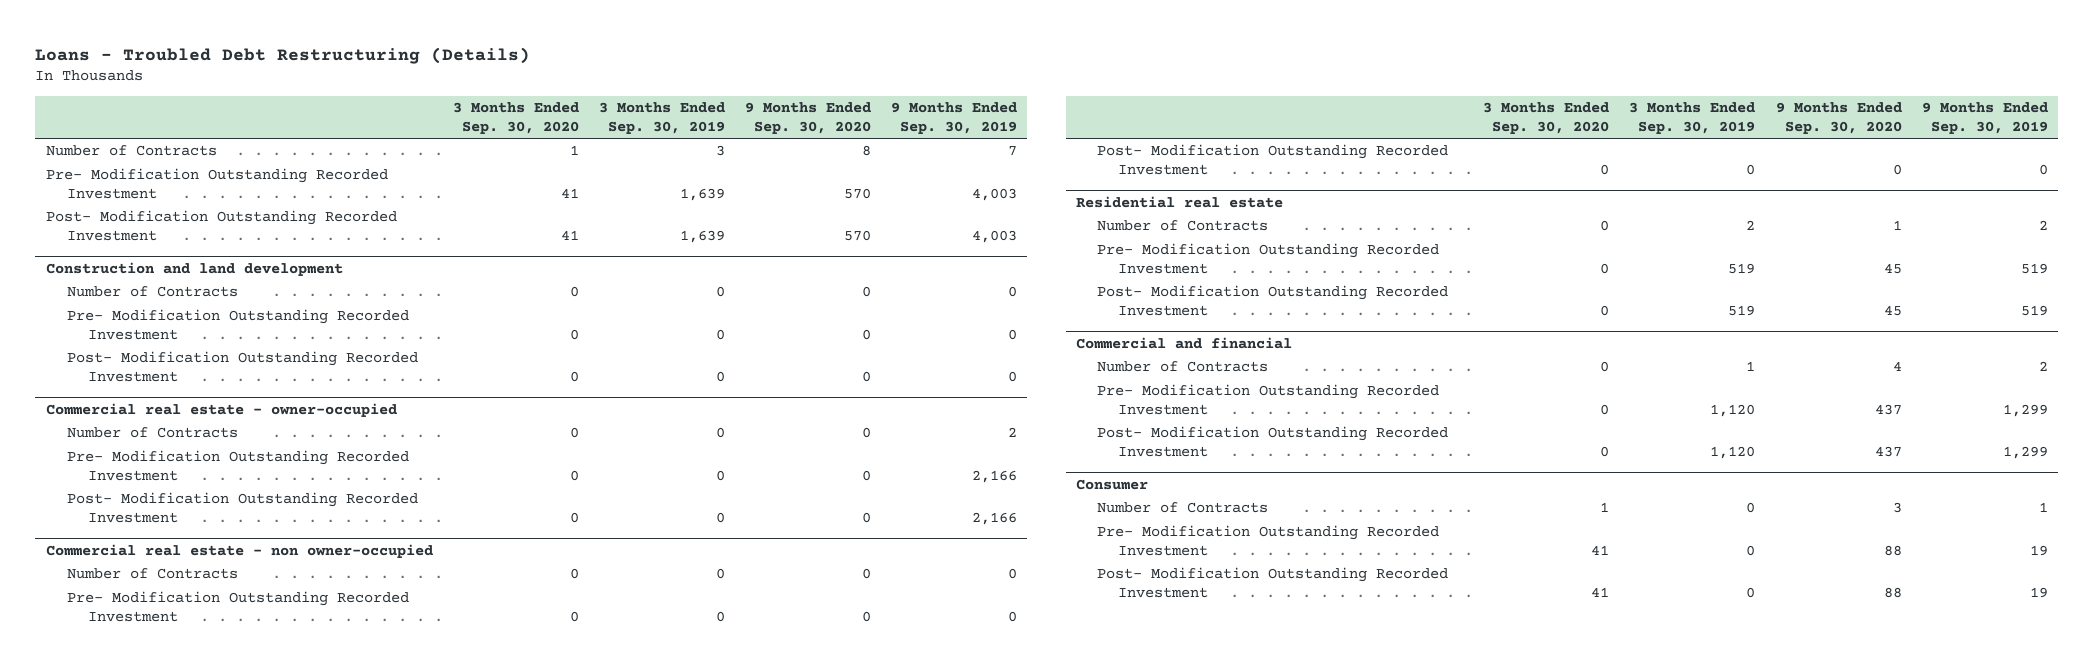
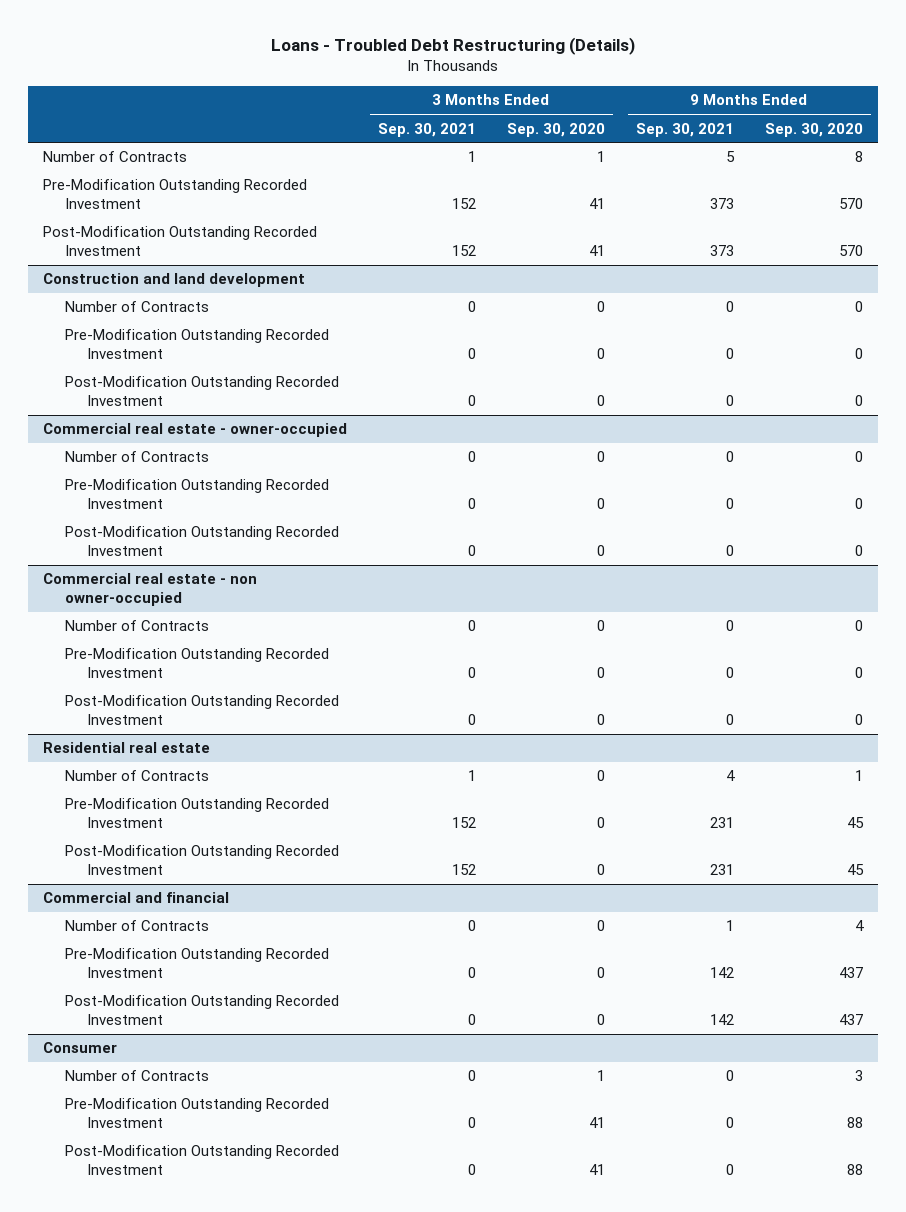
[598,102,725,134] 3 Months Ended Sep. 30, 2019 -> none
[891,102,1018,134] 9 Months Ended Sep. 30, 2019 -> none
none -> [377,122,476,137] Sep. 30, 2021
none -> [635,122,734,137] Sep. 30, 2021
[45,168,388,199] Pre- Modification Outstanding Recorded Investment -> [43,179,308,210] Pre-Modification Outstanding Recorded Investment
[45,210,397,241] Post- Modification Outstanding Recorded Investment -> [43,226,318,257] Post-Modification Outstanding Recorded Investment
[66,309,409,340] Pre- Modification Outstanding Recorded Investment -> [64,329,329,360] Pre-Modification Outstanding Recorded Investment
[66,351,418,382] Post- Modification Outstanding Recorded Investment -> [64,376,339,407] Post-Modification Outstanding Recorded Investment
[66,450,409,481] Pre- Modification Outstanding Recorded Investment -> [64,479,329,510] Pre-Modification Outstanding Recorded Investment
[66,492,418,523] Post- Modification Outstanding Recorded Investment -> [64,526,339,557] Post-Modification Outstanding Recorded Investment
[66,591,409,622] Pre- Modification Outstanding Recorded Investment -> [64,648,329,679] Pre-Modification Outstanding Recorded Investment
[1097,144,1449,175] Post- Modification Outstanding Recorded Investment -> [64,695,339,726] Post-Modification Outstanding Recorded Investment
[1097,243,1440,274] Pre- Modification Outstanding Recorded Investment -> [64,798,329,829] Pre-Modification Outstanding Recorded Investment
[1097,285,1449,316] Post- Modification Outstanding Recorded Investment -> [64,845,339,876] Post-Modification Outstanding Recorded Investment
[1097,384,1440,415] Pre- Modification Outstanding Recorded Investment -> [64,948,329,979] Pre-Modification Outstanding Recorded Investment
[1097,426,1449,457] Post- Modification Outstanding Recorded Investment -> [64,995,339,1026] Post-Modification Outstanding Recorded Investment
[1097,525,1440,556] Pre- Modification Outstanding Recorded Investment -> [64,1098,329,1129] Pre-Modification Outstanding Recorded Investment
[1097,567,1449,598] Post- Modification Outstanding Recorded Investment -> [64,1145,339,1176] Post-Modification Outstanding Recorded Investment

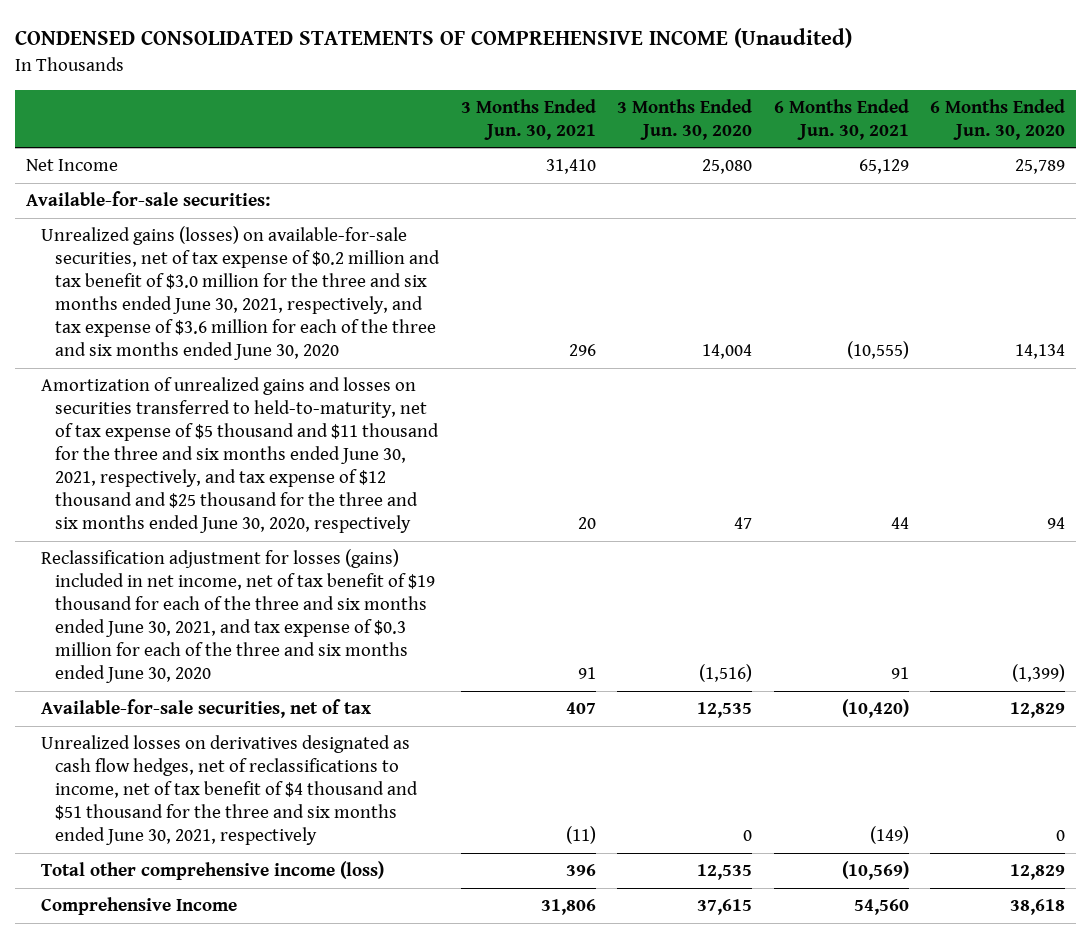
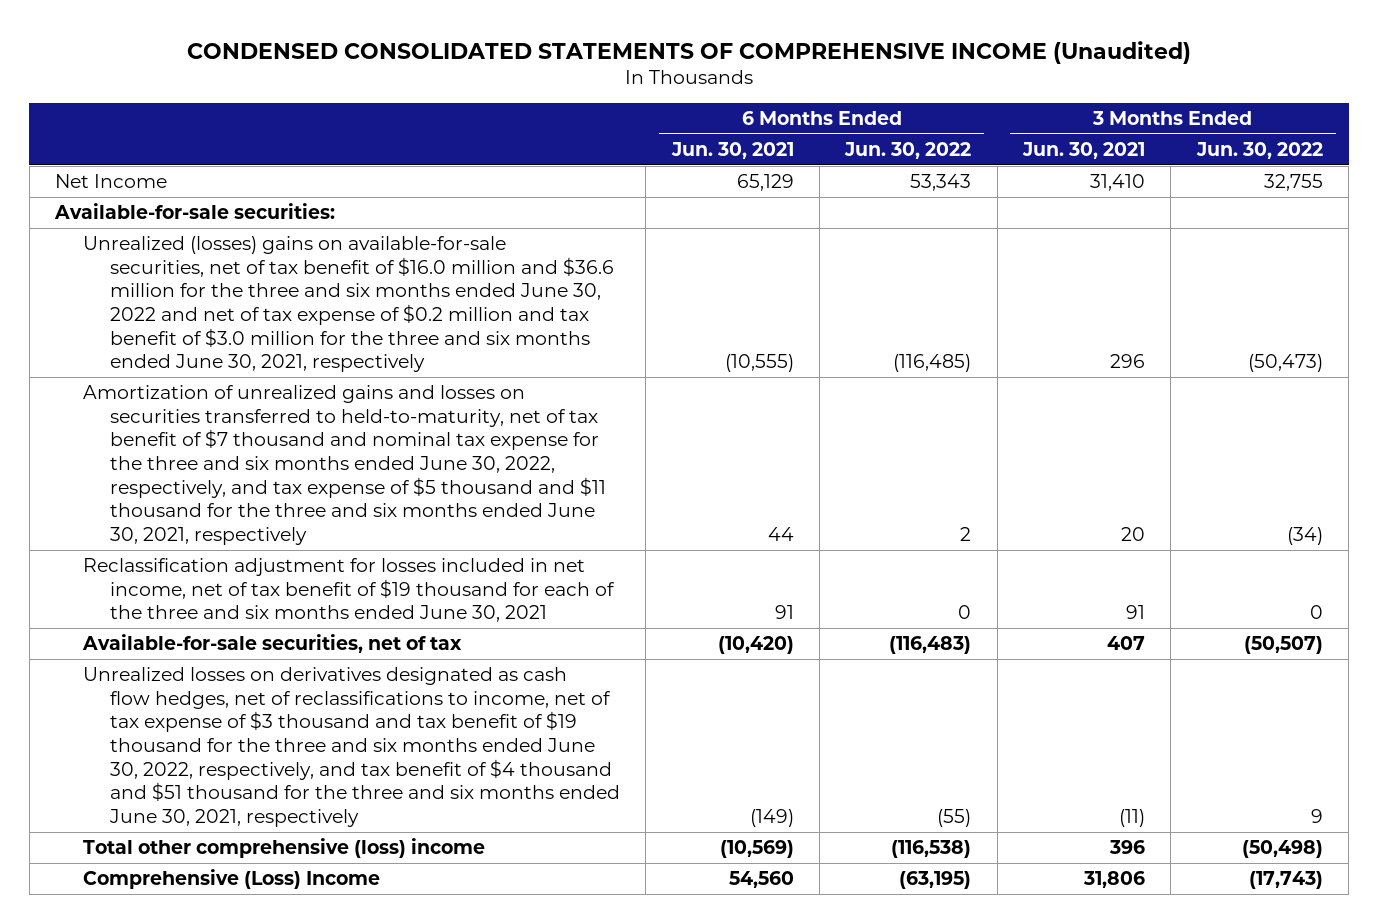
[617,99,753,141] 3 Months Ended Jun. 30, 2020 -> none
[930,99,1066,141] 6 Months Ended Jun. 30, 2020 -> none
none -> [844,141,972,159] Jun. 30, 2022
none -> [1195,141,1323,159] Jun. 30, 2022
[40,226,441,361] Unrealized gains (losses) on available-for-sale securities, net of tax expense of $0.2 million and tax benefit of $3.0 million for the three and six months ended June 30, 2021, respectively, and tax expense of $3.6 million for each of the three and six months ended June 30, 2020 -> [82,236,615,373] Unrealized (losses) gains on available-for-sale securities, net of tax benefit of $16.0 million and $36.6 million for the three and six months ended June 30, 2022 and net of tax expense of $0.2 million and tax benefit of $3.0 million for the three and six months ended June 30, 2021, respectively
[40,377,440,534] Amortization of unrealized gains and losses on securities transferred to held-to-maturity, net of tax expense of $5 thousand and $11 thousand for the three and six months ended June 30, 2021, respectively, and tax expense of $12 thousand and $25 thousand for the three and six months ended June 30, 2020, respectively -> [82,385,607,546] Amortization of unrealized gains and losses on securities transferred to held-to-maturity, net of tax benefit of $7 thousand and nominal tax expense for the three and six months ended June 30, 2022, respectively, and tax expense of $5 thousand and $11 thousand for the three and six months ended June 30, 2021, respectively
[40,549,436,684] Reclassification adjustment for losses (gains) included in net income, net of tax benefit of $19 thousand for each of the three and six months ended June 30, 2021, and tax expense of $0.3 million for each of the three and six months ended June 30, 2020 -> [82,558,616,623] Reclassification adjustment for losses included in net income, net of tax benefit of $19 thousand for each of the three and six months ended June 30, 2021
[40,735,419,846] Unrealized losses on derivatives designated as cash flow hedges, net of reclassifications to income, net of tax benefit of $4 thousand and $51 thousand for the three and six months ended June 30, 2021, respectively -> [82,667,621,828] Unrealized losses on derivatives designated as cash flow hedges, net of reclassifications to income, net of tax expense of $3 thousand and tax benefit of $19 thousand for the three and six months ended June 30, 2022, respectively, and tax benefit of $4 thousand and $51 thousand for the three and six months ended June 30, 2021, respectively
[40,861,384,881] Total other comprehensive income (loss) -> [82,838,485,859] Total other comprehensive (loss) income
[40,897,237,916] Comprehensive Income -> [82,869,380,890] Comprehensive (Loss) Income

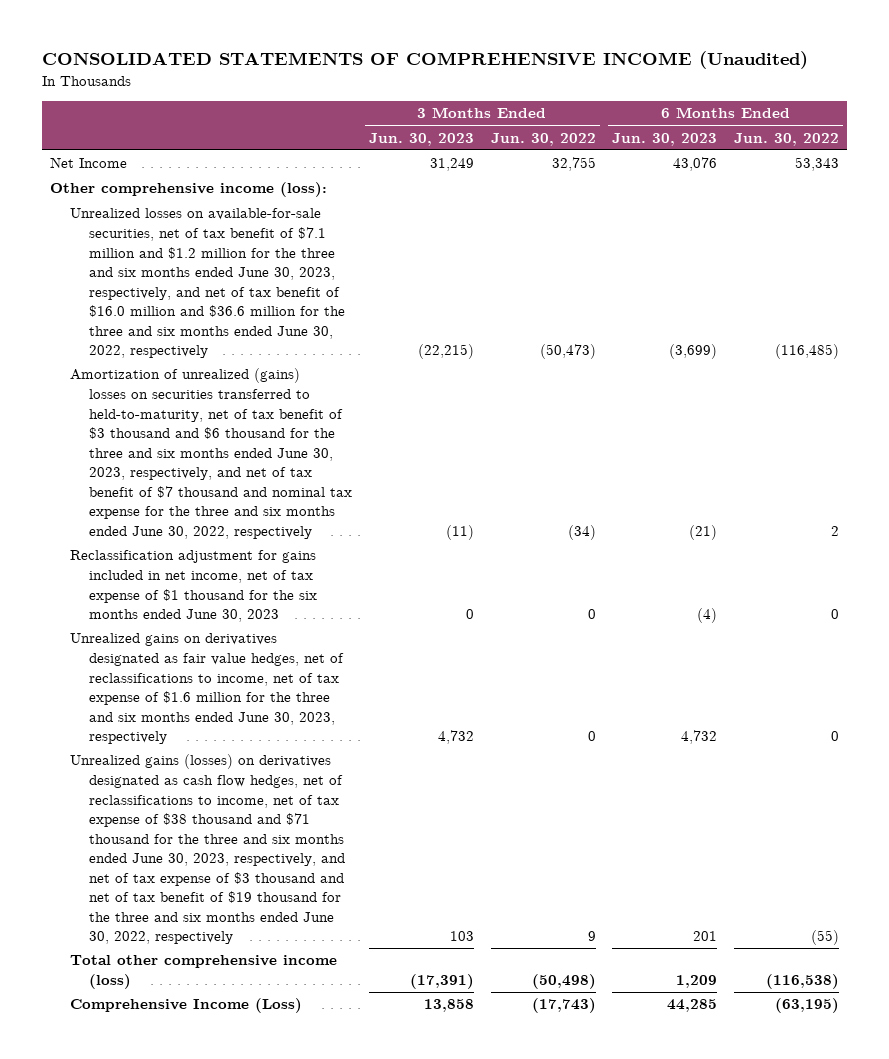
[186,40,1191,64] CONDENSED CONSOLIDATED STATEMENTS OF COMPREHENSIVE INCOME (Unaudited) -> [41,51,808,70] CONSOLIDATED STATEMENTS OF COMPREHENSIVE INCOME (Unaudited)
[670,141,794,159] Jun. 30, 2021 -> none
[1022,141,1146,159] Jun. 30, 2021 -> none
none -> [369,132,475,146] Jun. 30, 2023
none -> [612,132,718,146] Jun. 30, 2023
[53,203,335,220] Available-for-sale securities: -> none
[81,634,462,654] Available-for-sale securities, net of tax -> none
none -> [49,182,327,198] Other comprehensive income (loss):
[82,236,615,373] Unrealized (losses) gains on available-for-sale securities, net of tax benefit of $16.0 million and $36.6 million for the three and six months ended June 30, 2022 and net of tax expense of $0.2 million and tax benefit of $3.0 million for the three and six months ended June 30, 2021, respectively -> [69,208,346,359] Unrealized losses on available-for-sale securities, net of tax benefit of $7.1 million and $1.2 million for the three and six months ended June 30, 2023, respectively, and net of tax benefit of $16.0 million and $36.6 million for the three and six months ended June 30, 2022, respectively
[82,385,607,546] Amortization of unrealized gains and losses on securities transferred to held-to-maturity, net of tax benefit of $7 thousand and nominal tax expense for the three and six months ended June 30, 2022, respectively, and tax expense of $5 thousand and $11 thousand for the three and six months ended June 30, 2021, respectively -> [69,368,353,539] Amortization of unrealized (gains) losses on securities transferred to held-to-maturity, net of tax benefit of $3 thousand and $6 thousand for the three and six months ended June 30, 2023, respectively, and net of tax benefit of $7 thousand and nominal tax expense for the three and six months ended June 30, 2022, respectively
[82,558,616,623] Reclassification adjustment for losses included in net income, net of tax benefit of $19 thousand for each of the three and six months ended June 30, 2021 -> [69,550,318,623] Reclassification adjustment for gains included in net income, net of tax expense of $1 thousand for the six months ended June 30, 2023
none -> [69,633,345,745] Unrealized gains on derivatives designated as fair value hedges, net of reclassifications to income, net of tax expense of $1.6 million for the three and six months ended June 30, 2023, respectively
[82,667,621,828] Unrealized losses on derivatives designated as cash flow hedges, net of reclassifications to income, net of tax expense of $3 thousand and tax benefit of $19 thousand for the three and six months ended June 30, 2022, respectively, and tax benefit of $4 thousand and $51 thousand for the three and six months ended June 30, 2021, respectively -> [69,754,346,945] Unrealized gains (losses) on derivatives designated as cash flow hedges, net of reclassifications to income, net of tax expense of $38 thousand and $71 thousand for the three and six months ended June 30, 2023, respectively, and net of tax expense of $3 thousand and net of tax benefit of $19 thousand for the three and six months ended June 30, 2022, respectively
[82,838,485,859] Total other comprehensive (loss) income -> [69,955,337,990] Total other comprehensive income (loss)
[82,869,380,890] Comprehensive (Loss) Income -> [69,998,302,1014] Comprehensive Income (Loss)

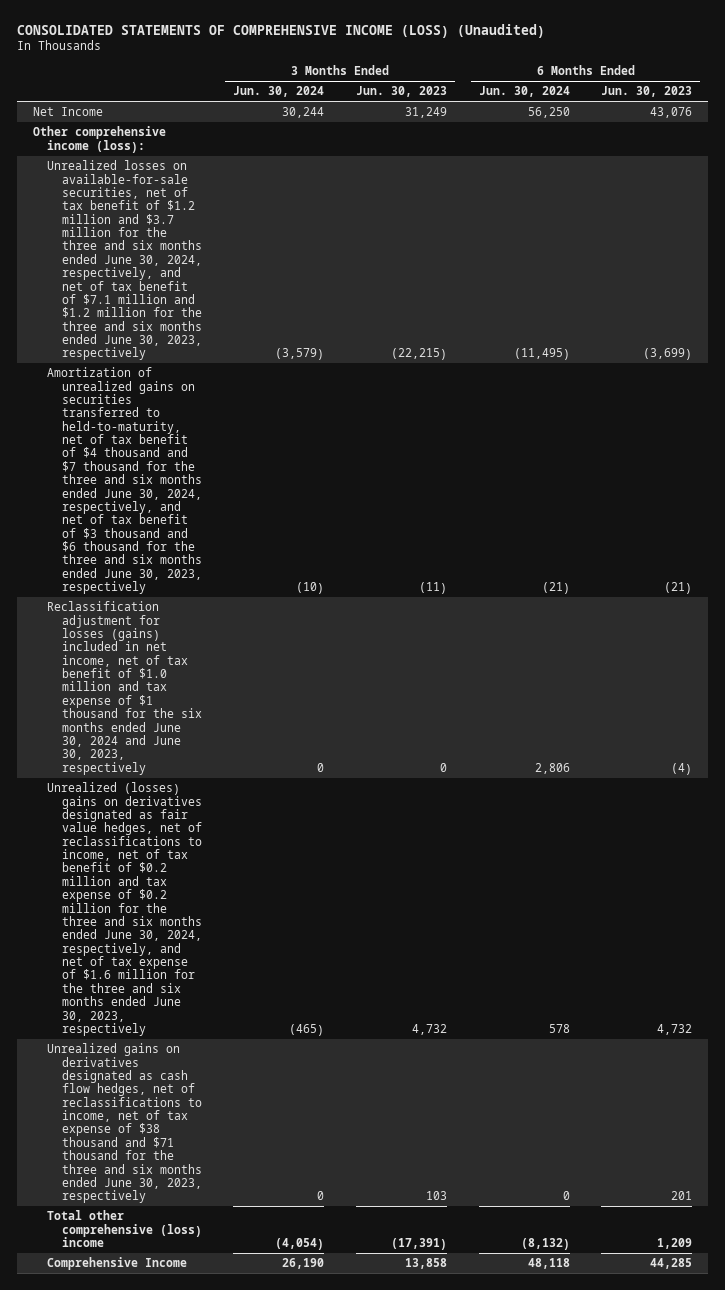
[41,51,808,70] CONSOLIDATED STATEMENTS OF COMPREHENSIVE INCOME (Unaudited) -> [16,23,545,38] CONSOLIDATED STATEMENTS OF COMPREHENSIVE INCOME (LOSS) (Unaudited)
[490,132,596,146] Jun. 30, 2022 -> none
[733,132,839,146] Jun. 30, 2022 -> none
none -> [233,86,325,98] Jun. 30, 2024
none -> [478,86,570,98] Jun. 30, 2024
[69,208,346,359] Unrealized losses on available-for-sale securities, net of tax benefit of $7.1 million and $1.2 million for the three and six months ended June 30, 2023, respectively, and net of tax benefit of $16.0 million and $36.6 million for the three and six months ended June 30, 2022, respectively -> [47,160,202,361] Unrealized losses on available-for-sale securities, net of tax benefit of $1.2 million and $3.7 million for the three and six months ended June 30, 2024, respectively, and net of tax benefit of $7.1 million and $1.2 million for the three and six months ended June 30, 2023, respectively
[69,368,353,539] Amortization of unrealized (gains) losses on securities transferred to held-to-maturity, net of tax benefit of $3 thousand and $6 thousand for the three and six months ended June 30, 2023, respectively, and net of tax benefit of $7 thousand and nominal tax expense for the three and six months ended June 30, 2022, respectively -> [47,367,202,595] Amortization of unrealized gains on securities transferred to held-to-maturity, net of tax benefit of $4 thousand and $7 thousand for the three and six months ended June 30, 2024, respectively, and net of tax benefit of $3 thousand and $6 thousand for the three and six months ended June 30, 2023, respectively
[69,550,318,623] Reclassification adjustment for gains included in net income, net of tax expense of $1 thousand for the six months ended June 30, 2023 -> [47,601,202,775] Reclassification adjustment for losses (gains) included in net income, net of tax benefit of $1.0 million and tax expense of $1 thousand for the six months ended June 30, 2024 and June 30, 2023, respectively
[69,633,345,745] Unrealized gains on derivatives designated as fair value hedges, net of reclassifications to income, net of tax expense of $1.6 million for the three and six months ended June 30, 2023, respectively -> [47,782,202,1037] Unrealized (losses) gains on derivatives designated as fair value hedges, net of reclassifications to income, net of tax benefit of $0.2 million and tax expense of $0.2 million for the three and six months ended June 30, 2024, respectively, and net of tax expense of $1.6 million for the three and six months ended June 30, 2023, respectively
[69,754,346,945] Unrealized gains (losses) on derivatives designated as cash flow hedges, net of reclassifications to income, net of tax expense of $38 thousand and $71 thousand for the three and six months ended June 30, 2023, respectively, and net of tax expense of $3 thousand and net of tax benefit of $19 thousand for the three and six months ended June 30, 2022, respectively -> [47,1043,202,1204] Unrealized gains on derivatives designated as cash flow hedges, net of reclassifications to income, net of tax expense of $38 thousand and $71 thousand for the three and six months ended June 30, 2023, respectively
[69,955,337,990] Total other comprehensive income (loss) -> [47,1210,202,1247] Total other comprehensive (loss) income
[69,998,302,1014] Comprehensive Income (Loss) -> [47,1257,188,1271] Comprehensive Income

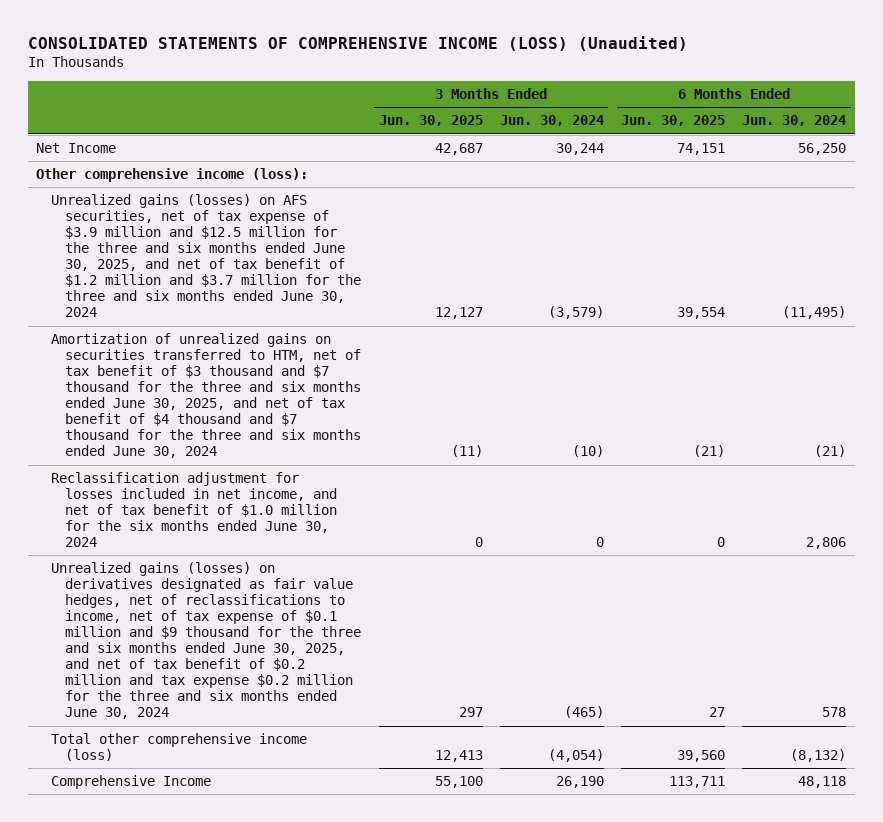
[355,86,447,98] Jun. 30, 2023 -> none
[601,86,693,98] Jun. 30, 2023 -> none
none -> [378,115,483,127] Jun. 30, 2025
none -> [621,115,726,127] Jun. 30, 2025
[47,1043,202,1204] Unrealized gains on derivatives designated as cash flow hedges, net of reclassifications to income, net of tax expense of $38 thousand and $71 thousand for the three and six months ended June 30, 2023, respectively -> none
[47,160,202,361] Unrealized losses on available-for-sale securities, net of tax benefit of $1.2 million and $3.7 million for the three and six months ended June 30, 2024, respectively, and net of tax benefit of $7.1 million and $1.2 million for the three and six months ended June 30, 2023, respectively -> [50,194,362,318] Unrealized gains (losses) on AFS securities, net of tax expense of $3.9 million and $12.5 million for the three and six months ended June 30, 2025, and net of tax benefit of $1.2 million and $3.7 million for the three and six months ended June 30, 2024
[47,367,202,595] Amortization of unrealized gains on securities transferred to held-to-maturity, net of tax benefit of $4 thousand and $7 thousand for the three and six months ended June 30, 2024, respectively, and net of tax benefit of $3 thousand and $6 thousand for the three and six months ended June 30, 2023, respectively -> [50,333,362,459] Amortization of unrealized gains on securities transferred to HTM, net of tax benefit of $3 thousand and $7 thousand for the three and six months ended June 30, 2025, and net of tax benefit of $4 thousand and $7 thousand for the three and six months ended June 30, 2024
[47,601,202,775] Reclassification adjustment for losses (gains) included in net income, net of tax benefit of $1.0 million and tax expense of $1 thousand for the six months ended June 30, 2024 and June 30, 2023, respectively -> [50,472,338,548] Reclassification adjustment for losses included in net income, and net of tax benefit of $1.0 million for the six months ended June 30, 2024
[47,782,202,1037] Unrealized (losses) gains on derivatives designated as fair value hedges, net of reclassifications to income, net of tax benefit of $0.2 million and tax expense of $0.2 million for the three and six months ended June 30, 2024, respectively, and net of tax expense of $1.6 million for the three and six months ended June 30, 2023, respectively -> [50,562,362,720] Unrealized gains (losses) on derivatives designated as fair value hedges, net of reclassifications to income, net of tax expense of $0.1 million and $9 thousand for the three and six months ended June 30, 2025, and net of tax benefit of $0.2 million and tax expense $0.2 million for the three and six months ended June 30, 2024
[47,1210,202,1247] Total other comprehensive (loss) income -> [50,733,307,762] Total other comprehensive income (loss)

